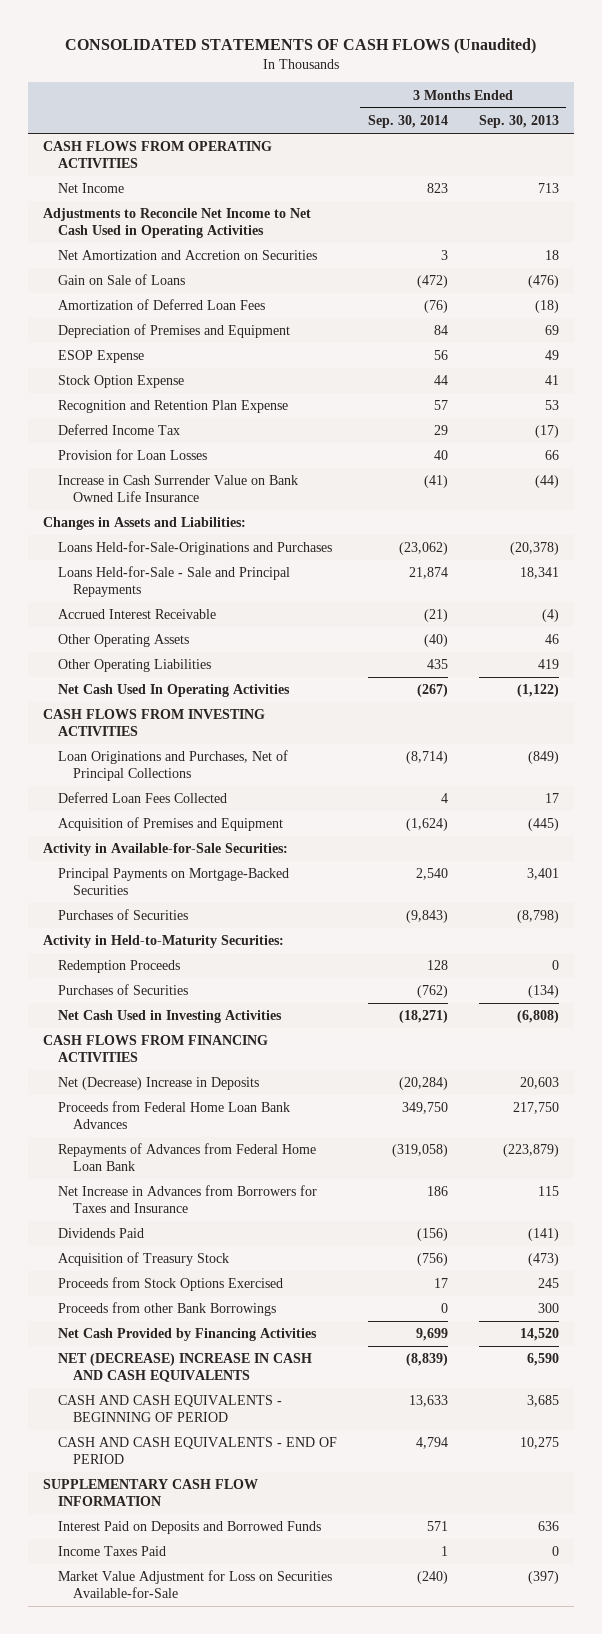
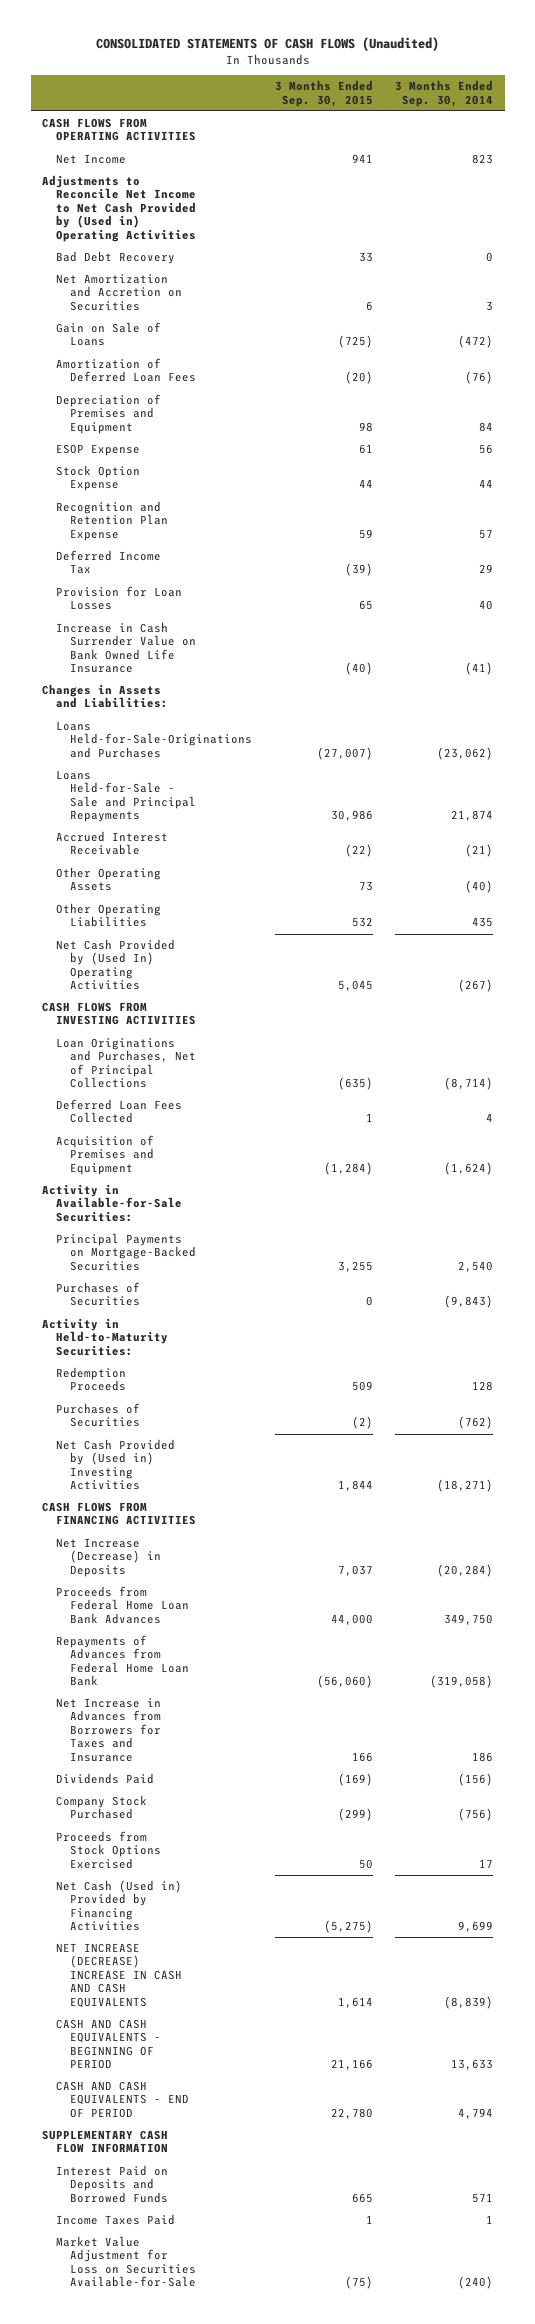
[478,115,559,129] Sep. 30, 2013 -> none
none -> [274,80,373,107] 3 Months Ended Sep. 30, 2015
[43,208,312,238] Adjustments to Reconcile Net Income to Net Cash Used in Operating Activities -> [41,175,196,242] Adjustments to Reconcile Net Income to Net Cash Provided by (Used in) Operating Activities
none -> [55,251,175,265] Bad Debt Recovery
[58,684,291,698] Net Cash Used In Operating Activities -> [55,939,175,991] Net Cash Provided by (Used In) Operating Activities
[58,1010,283,1024] Net Cash Used in Investing Activities -> [55,1439,175,1491] Net Cash Provided by (Used in) Investing Activities
[58,1077,260,1091] Net (Decrease) Increase in Deposits -> [55,1538,162,1577] Net Increase (Decrease) in Deposits
[58,1252,230,1267] Acquisition of Treasury Stock -> [55,1795,147,1820] Company Stock Purchased
[58,1302,277,1317] Proceeds from other Bank Borrowings -> none
[58,1328,318,1342] Net Cash Provided by Financing Activities -> [55,1880,182,1932] Net Cash (Used in) Provided by Financing Activities
[58,1353,313,1382] NET (DECREASE) INCREASE IN CASH AND CASH EQUIVALENTS -> [55,1943,183,2008] NET INCREASE (DECREASE) INCREASE IN CASH AND CASH EQUIVALENTS

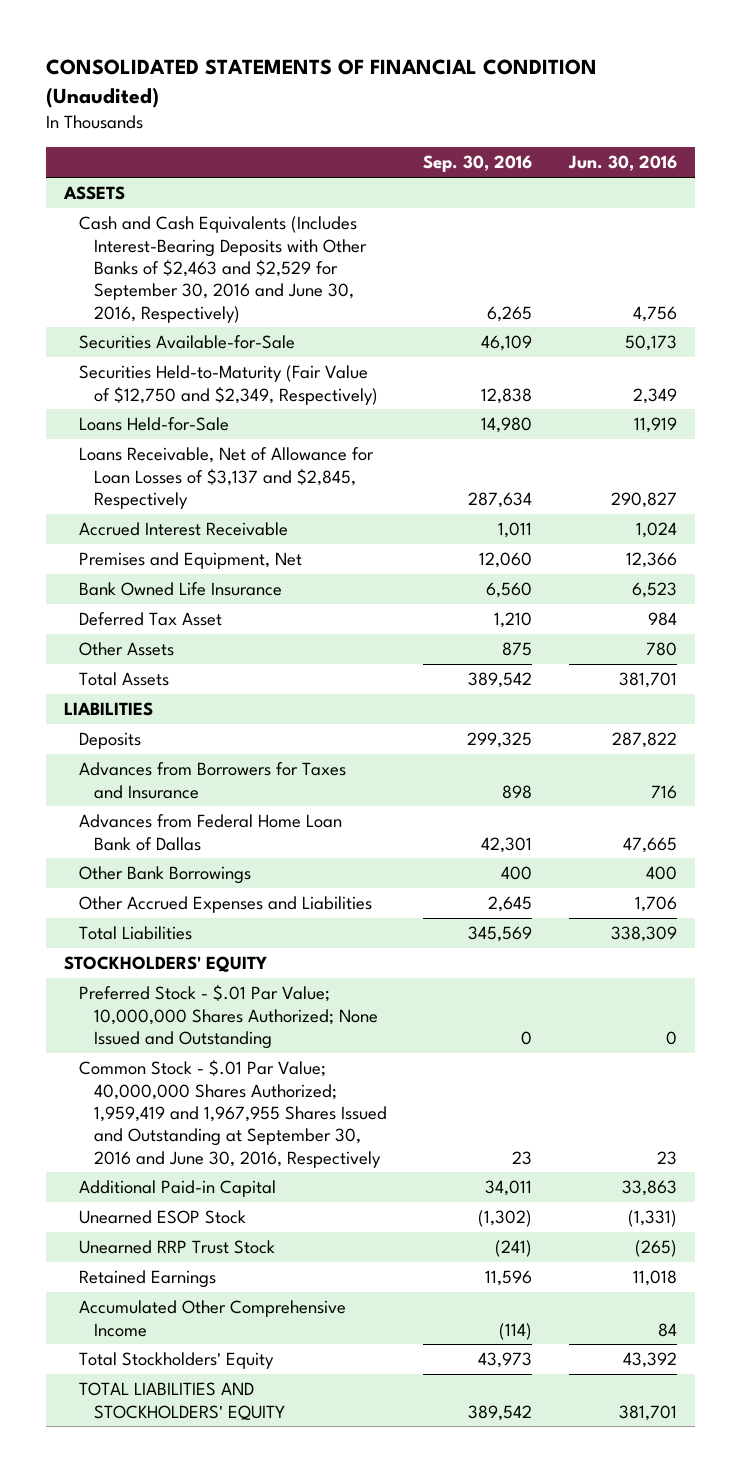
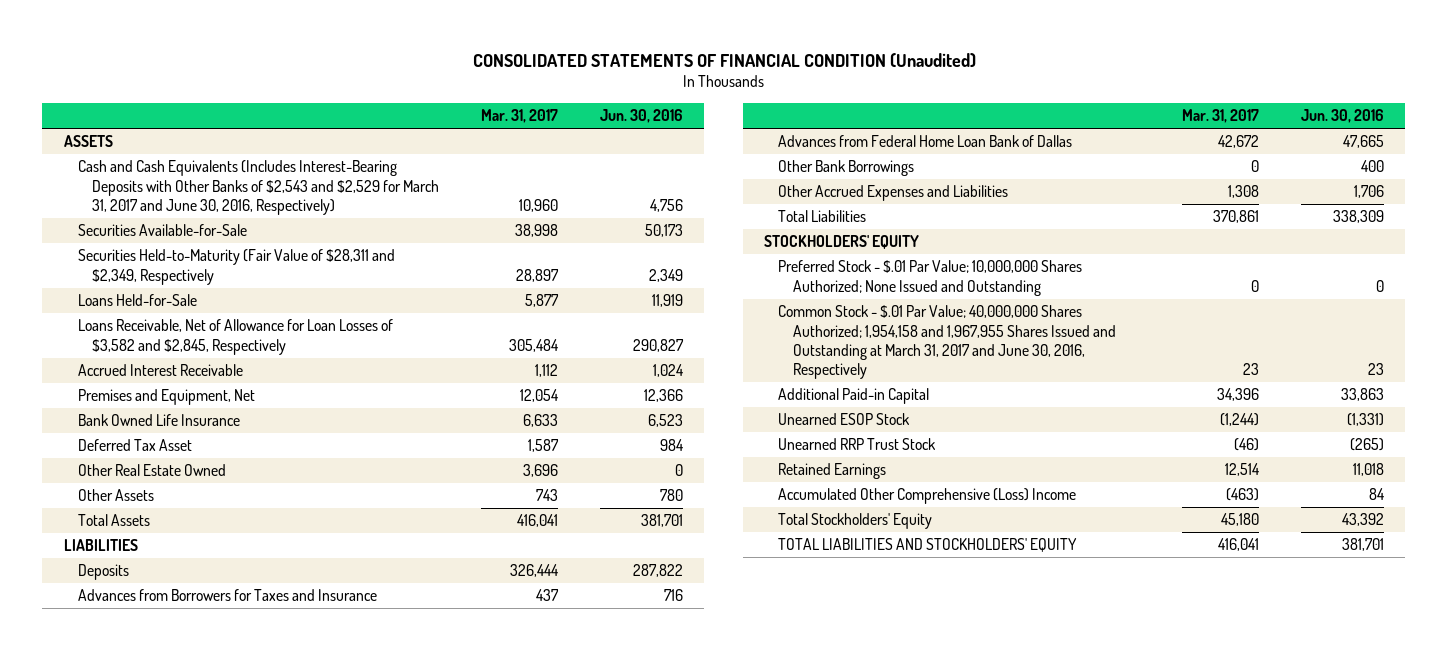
[423,155,533,173] Sep. 30, 2016 -> none
none -> [481,109,559,124] Mar. 31, 2017
[78,216,367,323] Cash and Cash Equivalents (Includes Interest-Bearing Deposits with Other Banks of $2,463 and $2,529 for September 30, 2016 and June 30, 2016, Respectively) -> [77,160,439,215] Cash and Cash Equivalents (Includes Interest-Bearing Deposits with Other Banks of $2,543 and $2,529 for March 31, 2017 and June 30, 2016, Respectively)
[78,365,378,405] Securities Held-to-Maturity (Fair Value of $12,750 and $2,349, Respectively) -> [77,249,395,285] Securities Held-to-Maturity (Fair Value of $28,311 and $2,349, Respectively
[78,447,374,509] Loans Receivable, Net of Allowance for Loan Losses of $3,137 and $2,845, Respectively -> [77,319,393,355] Loans Receivable, Net of Allowance for Loan Losses of $3,582 and $2,845, Respectively
none -> [77,464,226,477] Other Real Estate Owned
[78,1059,387,1168] Common Stock - $.01 Par Value; 40,000,000 Shares Authorized; 1,959,419 and 1,967,955 Shares Issued and Outstanding at September 30, 2016 and June 30, 2016, Respectively -> [778,305,1116,379] Common Stock - $.01 Par Value; 40,000,000 Shares Authorized; 1,954,158 and 1,967,955 Shares Issued and Outstanding at March 31, 2017 and June 30, 2016, Respectively
[78,1300,346,1337] Accumulated Other Comprehensive Income -> [778,488,1077,505] Accumulated Other Comprehensive (Loss) Income

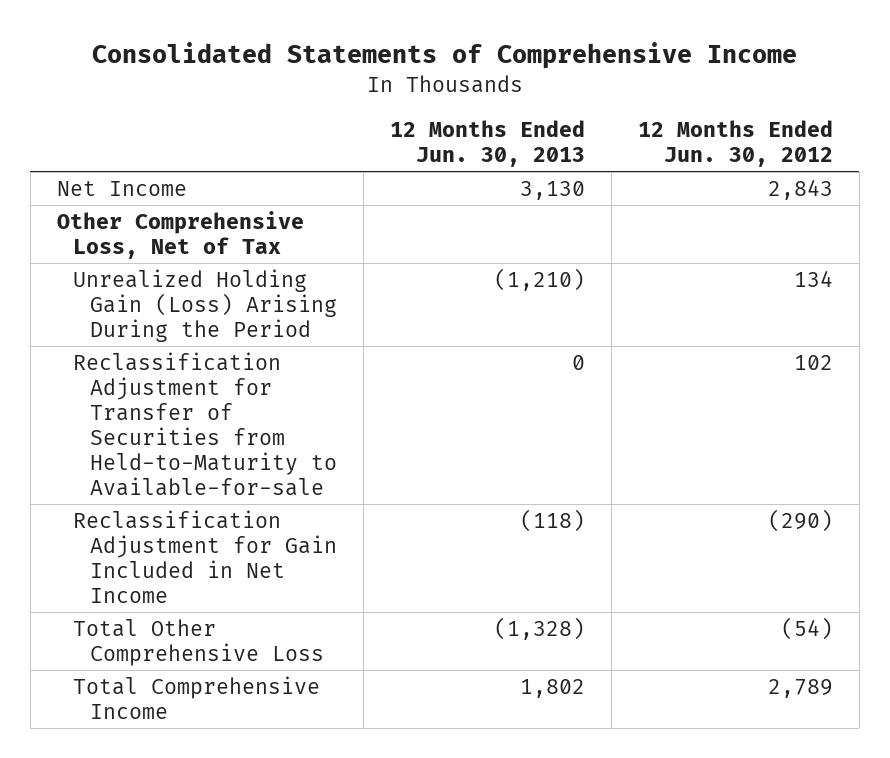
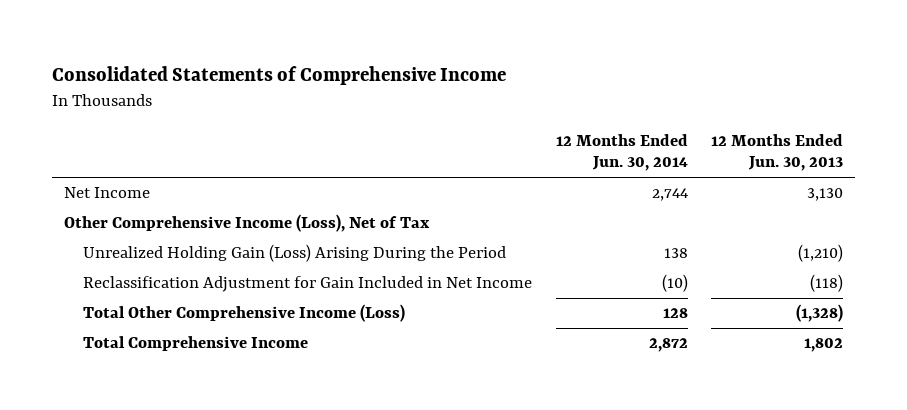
[637,119,833,168] 12 Months Ended Jun. 30, 2012 -> none
none -> [555,133,688,172] 12 Months Ended Jun. 30, 2014
[56,210,304,259] Other Comprehensive Loss, Net of Tax -> [63,214,430,233] Other Comprehensive Income (Loss), Net of Tax
[73,351,337,497] Reclassification Adjustment for Transfer of Securities from Held-to-Maturity to Available-for-sale -> none
[73,618,324,666] Total Other Comprehensive Loss -> [83,304,406,323] Total Other Comprehensive Income (Loss)

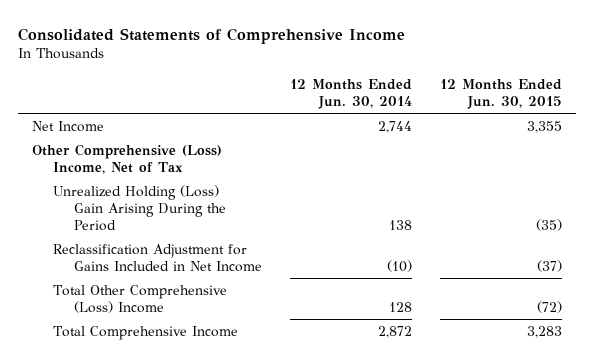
[711,133,844,172] 12 Months Ended Jun. 30, 2013 -> none
none -> [439,79,562,110] 12 Months Ended Jun. 30, 2015
[63,214,430,233] Other Comprehensive Income (Loss), Net of Tax -> [31,143,222,174] Other Comprehensive (Loss) Income, Net of Tax
[83,244,507,263] Unrealized Holding Gain (Loss) Arising During the Period -> [53,184,227,232] Unrealized Holding (Loss) Gain Arising During the Period
[83,276,533,293] Reclassification Adjustment for Gain Included in Net Income -> [53,243,263,272] Reclassification Adjustment for Gains Included in Net Income
[83,304,406,323] Total Other Comprehensive Income (Loss) -> [53,284,228,313] Total Other Comprehensive (Loss) Income

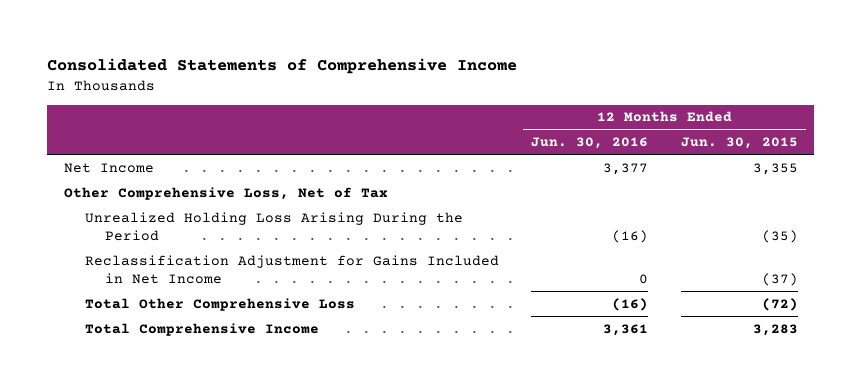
[290,79,413,110] 12 Months Ended Jun. 30, 2014 -> none
none -> [531,137,649,150] Jun. 30, 2016
[31,143,222,174] Other Comprehensive (Loss) Income, Net of Tax -> [63,186,388,200] Other Comprehensive Loss, Net of Tax
[53,184,227,232] Unrealized Holding (Loss) Gain Arising During the Period -> [84,211,463,241] Unrealized Holding Loss Arising During the Period
[53,284,228,313] Total Other Comprehensive (Loss) Income -> [84,297,355,311] Total Other Comprehensive Loss

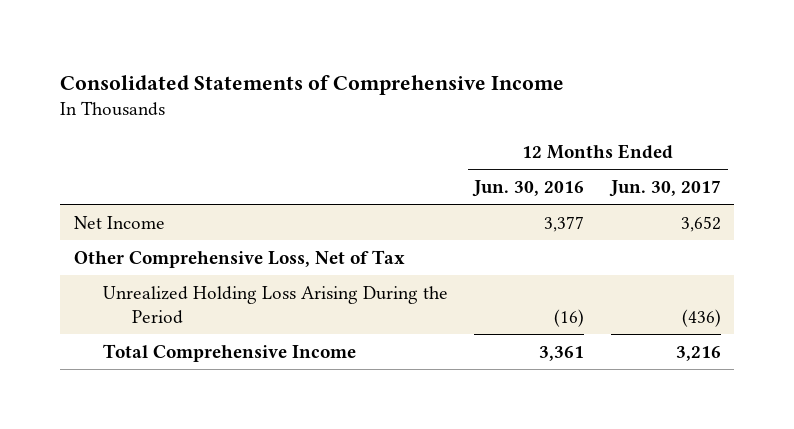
[680,137,798,150] Jun. 30, 2015 -> none
none -> [608,179,721,197] Jun. 30, 2017
[84,254,499,284] Reclassification Adjustment for Gains Included in Net Income -> none
[84,297,355,311] Total Other Comprehensive Loss -> none

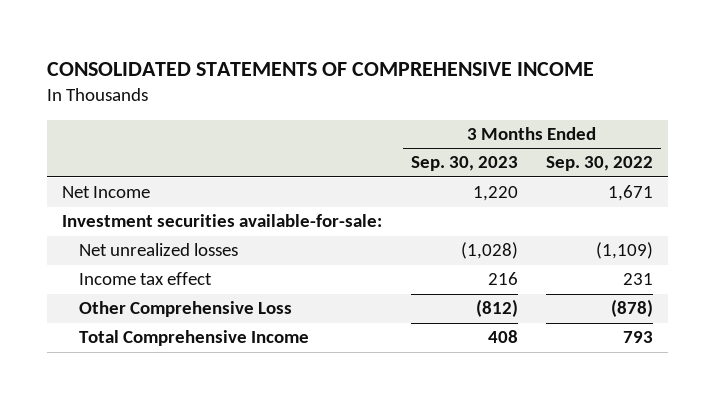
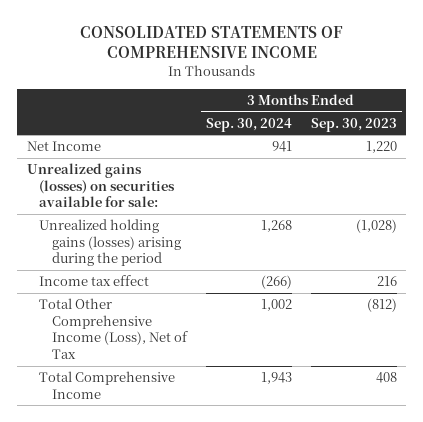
[546,156,654,172] Sep. 30, 2022 -> none
none -> [205,117,292,132] Sep. 30, 2024
[61,214,382,228] Investment securities available-for-sale: -> [26,163,176,208] Unrealized gains (losses) on securities available for sale:
[78,243,238,257] Net unrealized losses -> [39,219,182,267] Unrealized holding gains (losses) arising during the period
[78,301,292,318] Other Comprehensive Loss -> [39,298,189,359] Total Other Comprehensive Income (Loss), Net of Tax

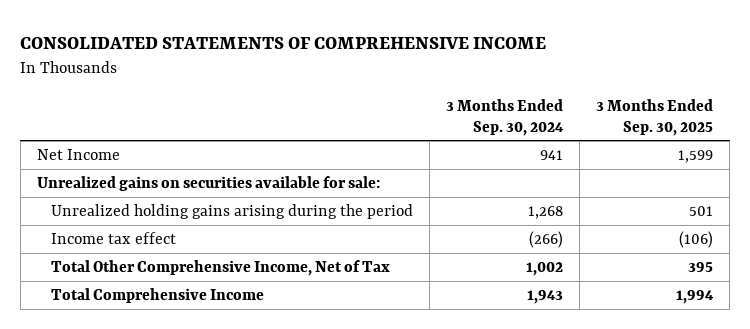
[310,117,397,132] Sep. 30, 2023 -> none
none -> [596,98,714,136] 3 Months Ended Sep. 30, 2025
[26,163,176,208] Unrealized gains (losses) on securities available for sale: -> [36,175,380,191] Unrealized gains on securities available for sale:
[39,219,182,267] Unrealized holding gains (losses) arising during the period -> [50,203,413,219] Unrealized holding gains arising during the period
[39,298,189,359] Total Other Comprehensive Income (Loss), Net of Tax -> [50,259,390,276] Total Other Comprehensive Income, Net of Tax

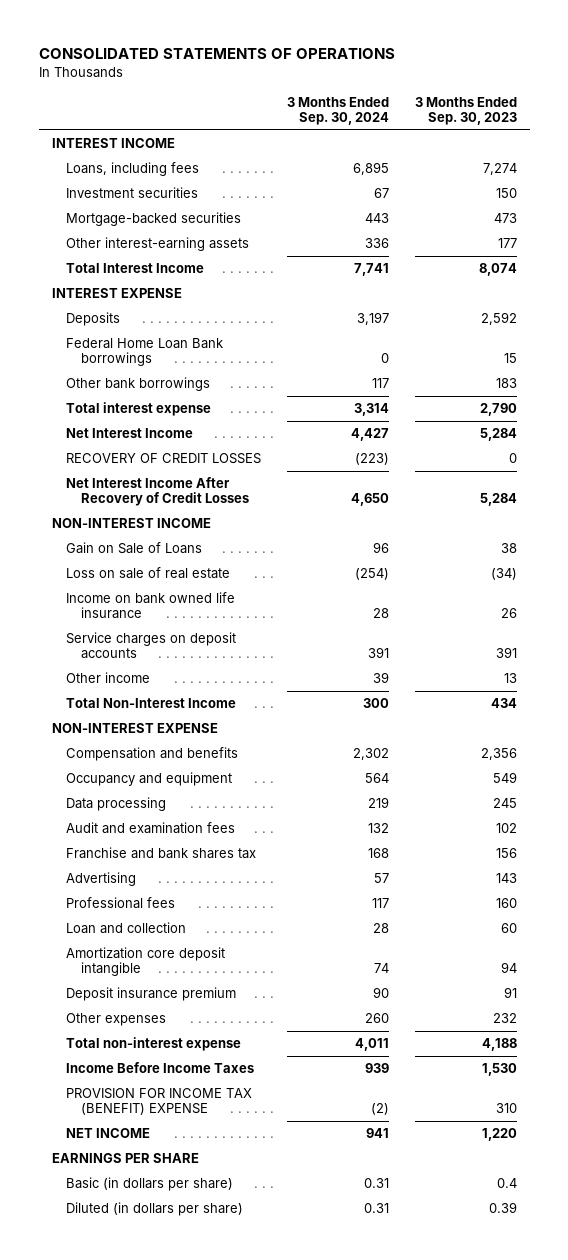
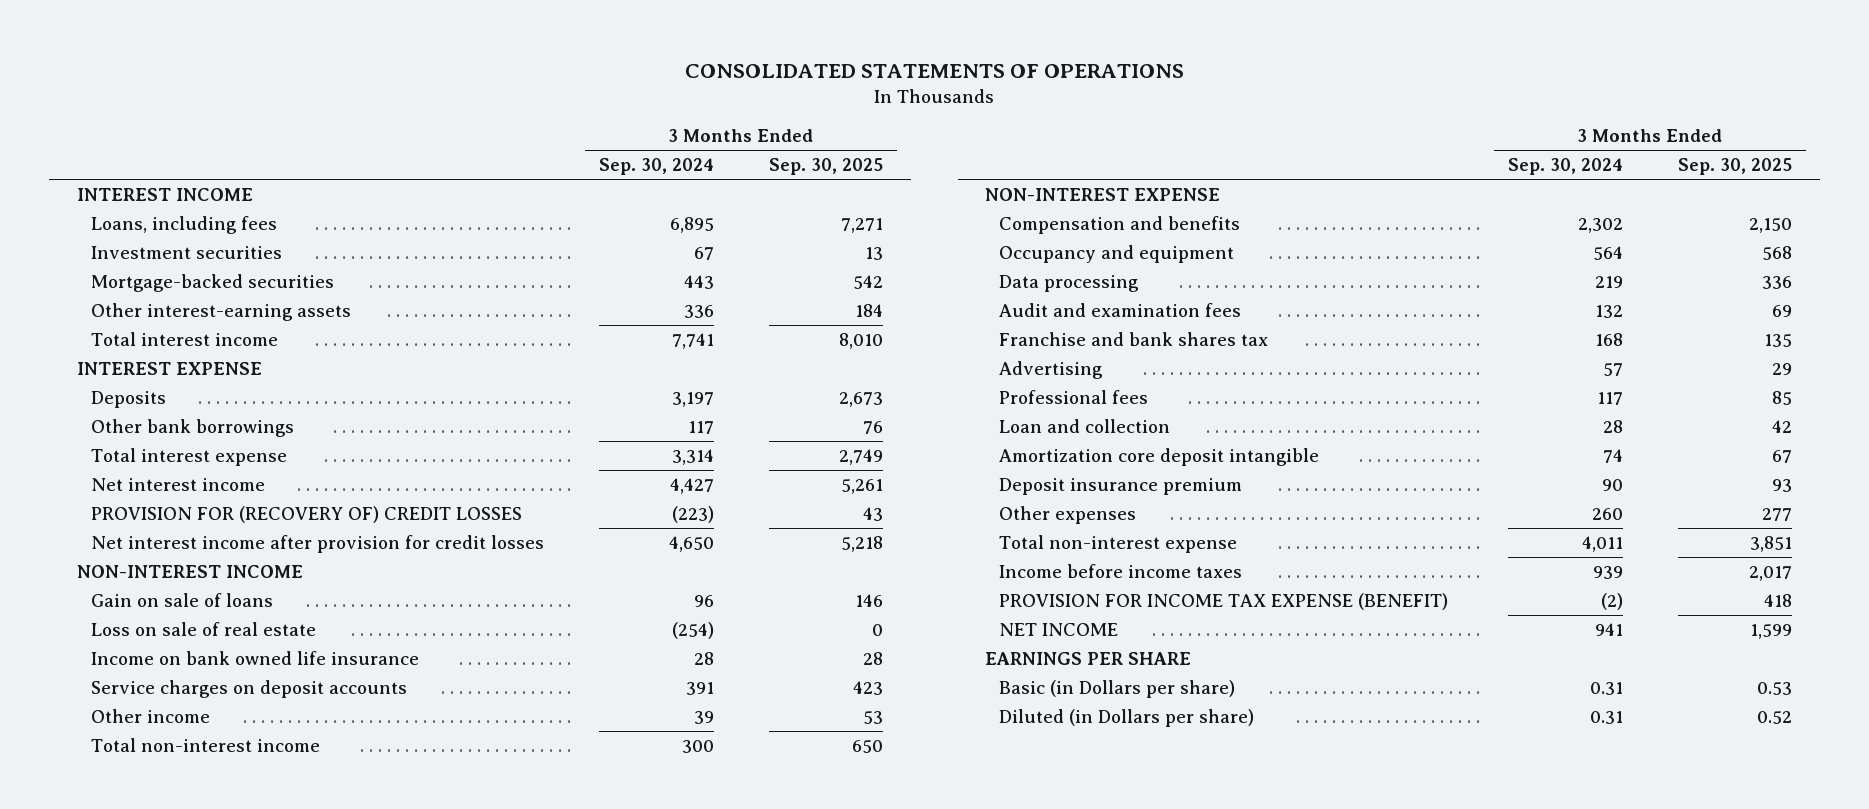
[414,96,517,125] 3 Months Ended Sep. 30, 2023 -> none
none -> [769,158,884,176] Sep. 30, 2025
[66,263,205,274] Total Interest Income -> [90,331,278,346] Total interest income
[66,338,224,367] Federal Home Loan Bank borrowings -> none
[66,428,194,439] Net Interest Income -> [90,477,265,491] Net interest income
[66,453,262,465] RECOVERY OF CREDIT LOSSES -> [90,505,522,523] PROVISION FOR (RECOVERY OF) CREDIT LOSSES
[66,477,249,507] Net Interest Income After Recovery of Credit Losses -> [90,534,544,553] Net interest income after provision for credit losses
[66,542,203,555] Gain on Sale of Loans -> [90,592,273,607] Gain on sale of loans
[66,698,237,709] Total Non-Interest Income -> [90,737,320,752] Total non-interest income
[66,1062,255,1074] Income Before Income Taxes -> [999,563,1243,578] Income before income taxes
[66,1088,253,1116] PROVISION FOR INCOME TAX (BENEFIT) EXPENSE -> [999,592,1449,610] PROVISION FOR INCOME TAX EXPENSE (BENEFIT)
[66,1177,234,1192] Basic (in dollars per share) -> [999,679,1236,698] Basic (in Dollars per share)
[66,1202,244,1217] Diluted (in dollars per share) -> [999,708,1255,727] Diluted (in Dollars per share)

